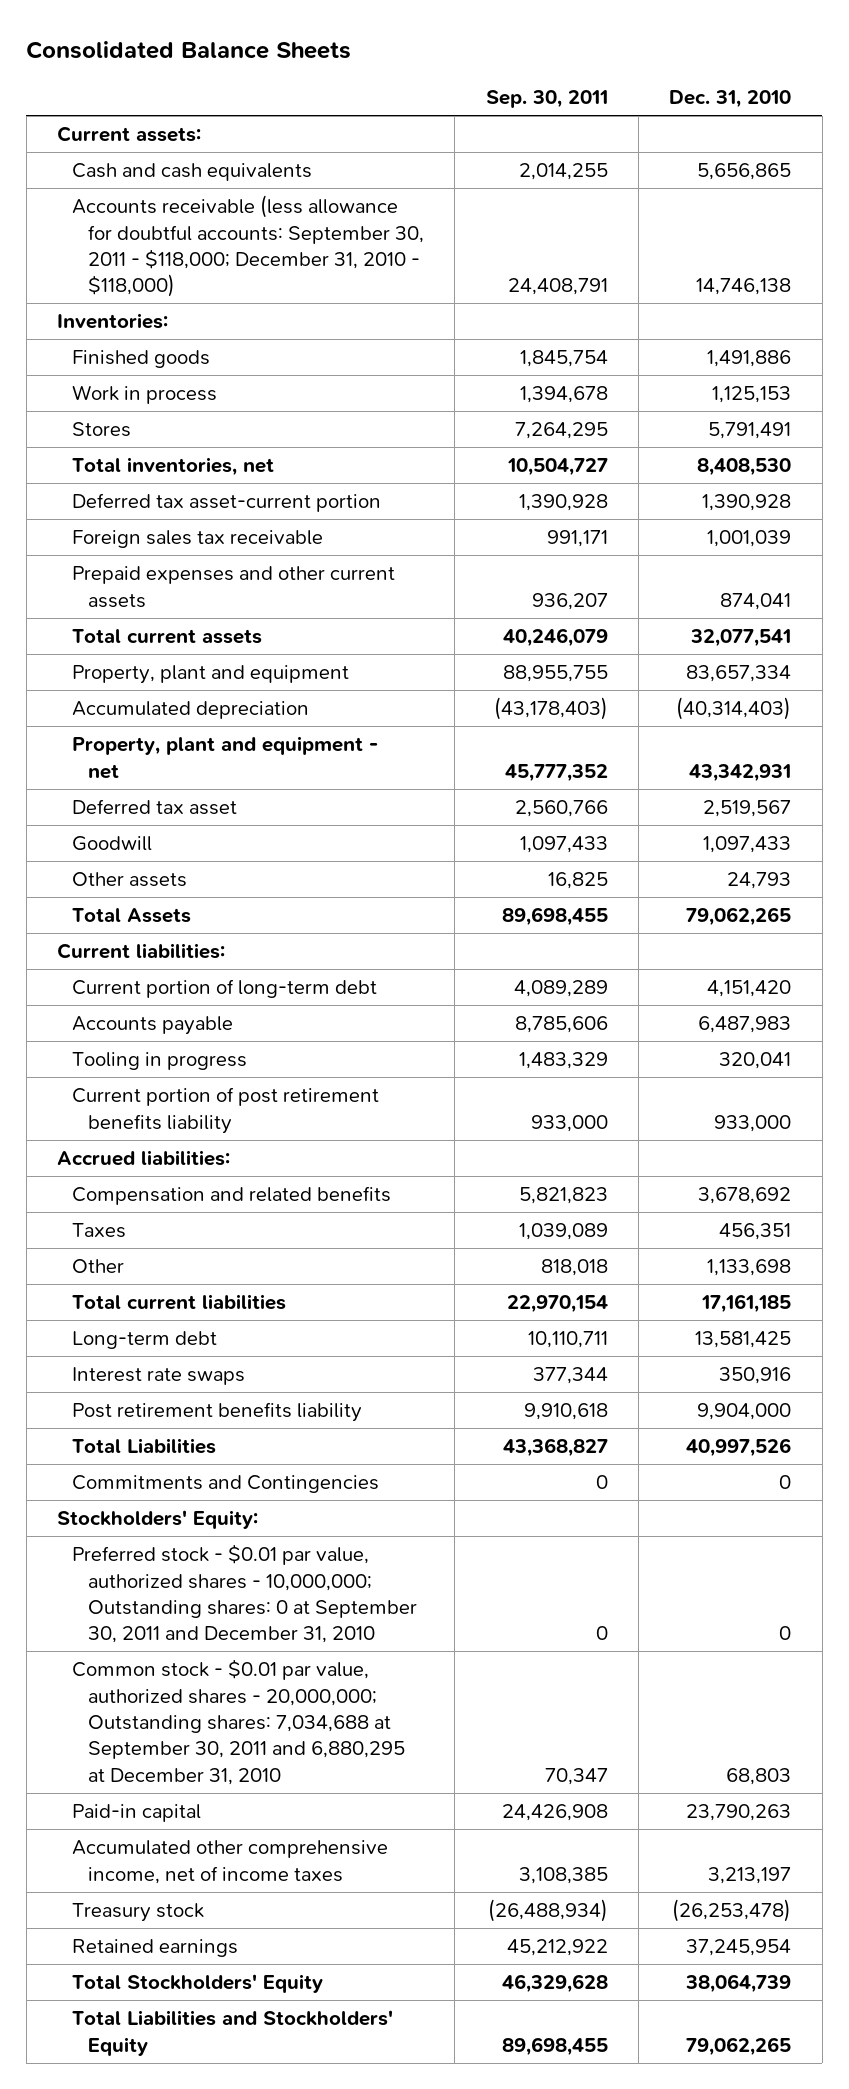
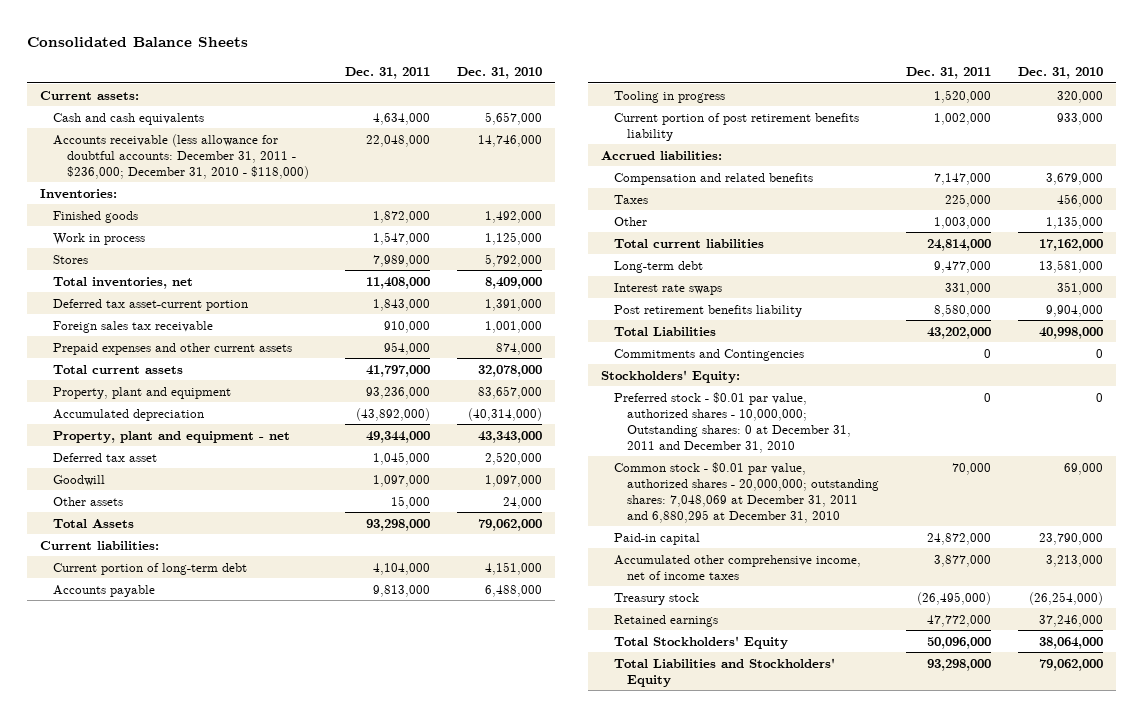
[485,90,608,109] Sep. 30, 2011 -> none
none -> [345,66,431,79] Dec. 31, 2011
[697,163,792,181] 5,656,865 -> [484,111,542,125] 5,657,000
[72,195,424,298] Accounts receivable (less allowance for doubtful accounts: September 30, 2011 - $118,000; December 31, 2010 - $118,000) -> [53,133,309,179] Accounts receivable (less allowance for doubtful accounts: December 31, 2011 - $236,000; December 31, 2010 - $118,000)
[696,278,792,296] 14,746,138 -> [477,134,542,147] 14,746,000
[707,350,792,368] 1,491,886 -> [484,210,542,223] 1,492,000
[712,386,792,404] 1,125,153 -> [484,231,542,245] 1,125,000
[708,422,792,440] 5,791,491 -> [484,253,542,267] 5,792,000
[697,458,792,477] 8,408,530 -> [484,276,542,289] 8,409,000
[702,494,792,512] 1,390,928 -> [484,298,542,311] 1,391,000
[707,530,792,548] 1,001,039 -> [484,320,542,333] 1,001,000
[720,592,792,610] 874,041 -> [495,342,542,355] 874,000
[690,629,792,648] 32,077,541 -> [477,364,542,377] 32,078,000
[686,665,792,683] 83,657,334 -> [477,385,542,399] 83,657,000
[676,697,792,721] (40,314,403) -> [467,407,542,421] (40,314,000)
[689,763,792,782] 43,342,931 -> [477,430,542,443] 43,343,000
[703,800,792,818] 2,519,567 -> [484,451,542,465] 2,520,000
[703,836,792,854] 1,097,433 -> [484,474,542,487] 1,097,000
[727,872,792,890] 24,793 -> [502,496,542,509] 24,000
[686,907,792,927] 79,062,265 -> [477,518,542,531] 79,062,000
[707,980,792,998] 4,151,420 -> [484,561,542,575] 4,151,000
[698,1016,792,1034] 6,487,983 -> [484,584,542,597] 6,488,000
[719,1052,792,1070] 320,041 -> [1056,90,1103,103] 320,000
[698,1187,792,1205] 3,678,692 -> [1045,172,1103,185] 3,679,000
[719,1223,792,1241] 456,351 -> [1056,193,1103,207] 456,000
[707,1259,792,1277] 1,133,698 -> [1045,215,1103,229] 1,135,000
[701,1294,792,1314] 17,161,185 -> [1038,238,1103,251] 17,162,000
[695,1331,792,1349] 13,581,425 -> [1038,259,1103,273] 13,581,000
[719,1367,792,1385] 350,916 -> [1056,281,1103,295] 351,000
[686,1438,792,1458] 40,997,526 -> [1038,326,1103,339] 40,998,000
[72,1544,417,1644] Preferred stock - $0.01 par value, authorized shares - 10,000,000; Outstanding shares: 0 at September 30, 2011 and December 31, 2010 -> [614,391,852,453] Preferred stock - $0.01 par value, authorized shares - 10,000,000; Outstanding shares: 0 at December 31, 2011 and December 31, 2010
[72,1659,405,1785] Common stock - $0.01 par value, authorized shares - 20,000,000; Outstanding shares: 7,034,688 at September 30, 2011 and 6,880,295 at December 31, 2010 -> [614,461,880,523] Common stock - $0.01 par value, authorized shares - 20,000,000; outstanding shares: 7,048,069 at December 31, 2011 and 6,880,295 at December 31, 2010
[726,1767,792,1785] 68,803 -> [1063,462,1103,475] 69,000
[686,1804,792,1822] 23,790,263 -> [1038,532,1103,545] 23,790,000
[708,1866,792,1884] 3,213,197 -> [1045,554,1103,567] 3,213,000
[672,1899,792,1923] (26,253,478) -> [1028,591,1103,605] (26,254,000)
[686,1939,792,1957] 37,245,954 -> [1038,614,1103,627] 37,246,000
[685,1974,792,1994] 38,064,739 -> [1038,636,1103,649] 38,064,000
[686,2036,792,2056] 79,062,265 -> [1038,658,1103,671] 79,062,000

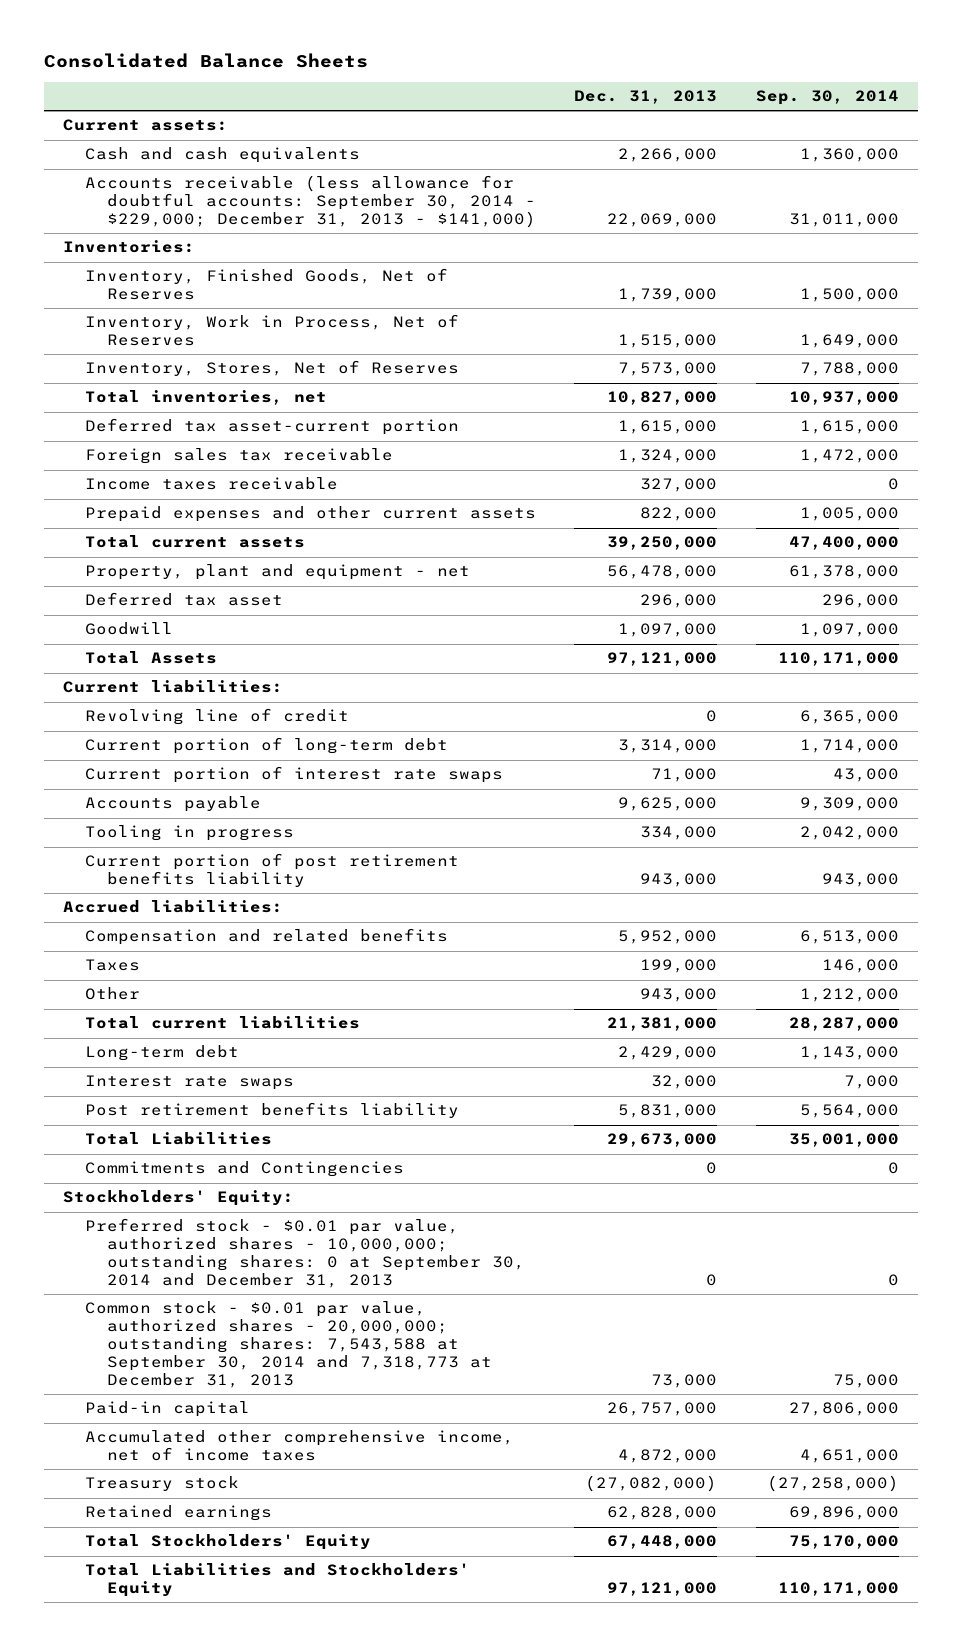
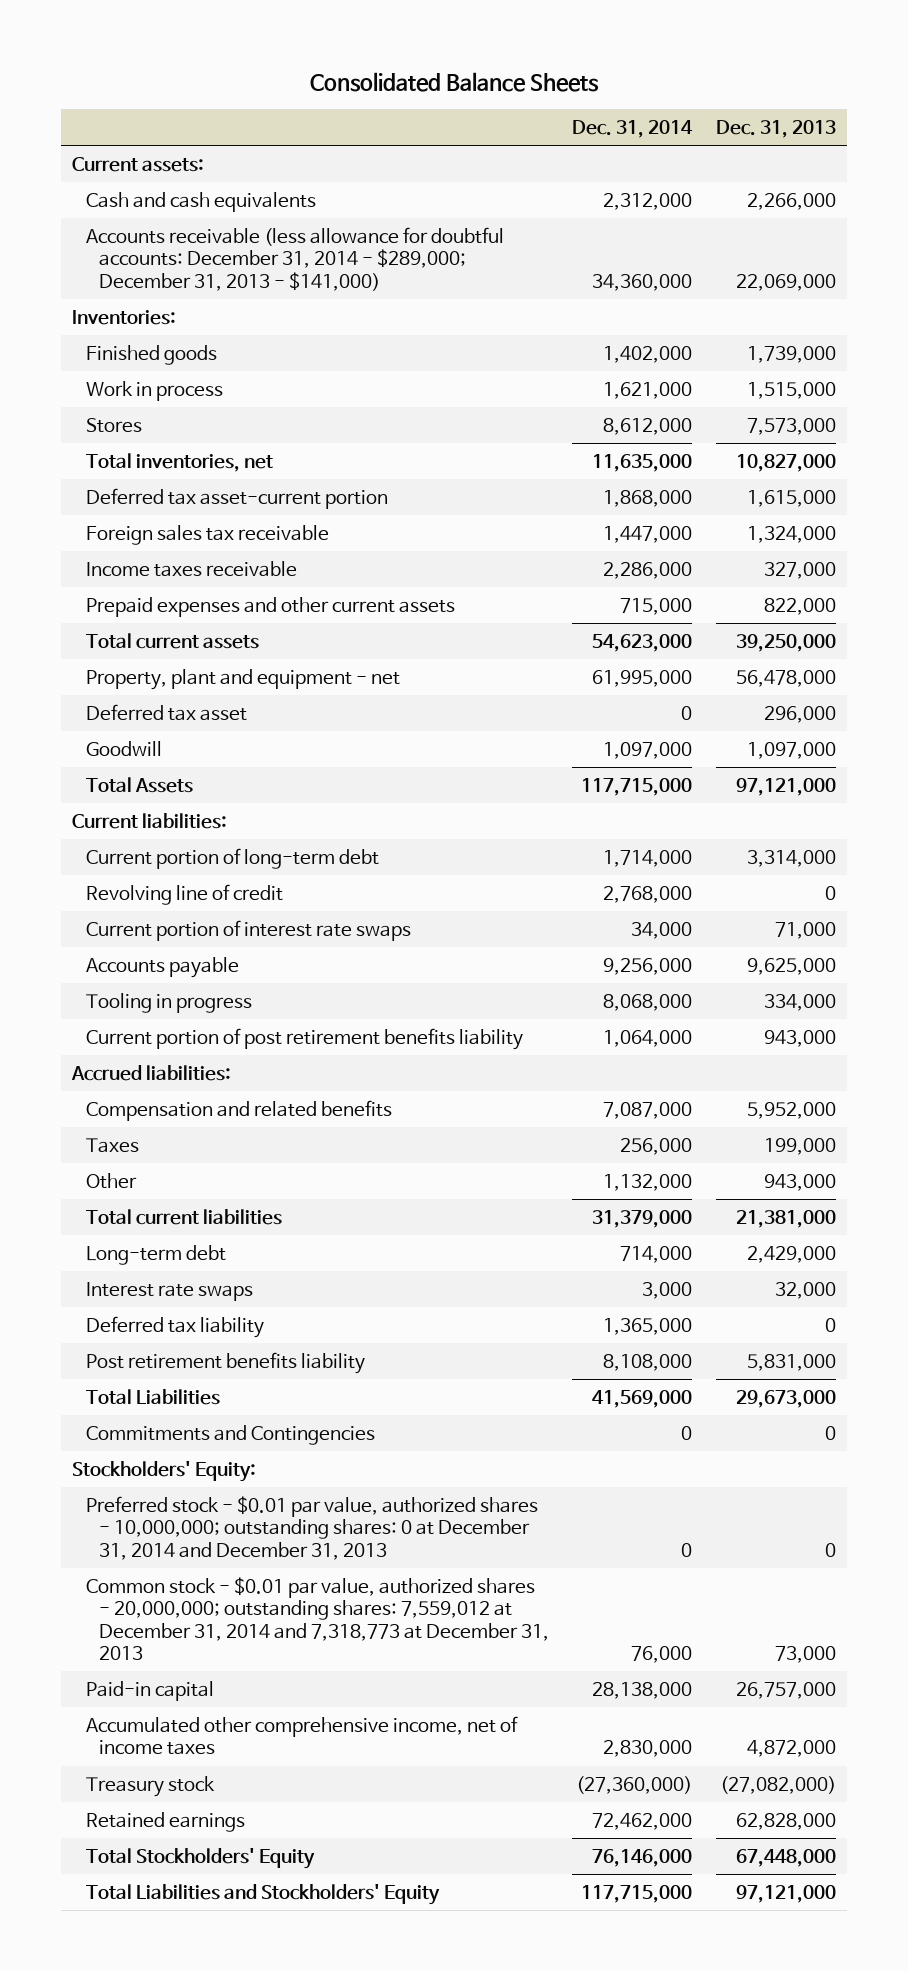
[755,90,899,106] Sep. 30, 2014 -> none
none -> [572,119,694,138] Dec. 31, 2014
[85,175,537,229] Accounts receivable (less allowance for doubtful accounts: September 30, 2014 - $229,000; December 31, 2013 - $141,000) -> [85,226,504,291] Accounts receivable (less allowance for doubtful accounts: December 31, 2014 - $289,000; December 31, 2013 - $141,000)
[85,268,449,301] Inventory, Finished Goods, Net of Reserves -> [85,344,217,365] Finished goods
[85,314,460,347] Inventory, Work in Process, Net of Reserves -> [85,380,223,401] Work in process
[85,360,460,377] Inventory, Stores, Net of Reserves -> [85,417,142,433] Stores
[85,708,350,726] Revolving line of credit -> [85,883,283,905] Revolving line of credit
none -> [85,1315,264,1338] Deferred tax liability
[85,1218,526,1289] Preferred stock - $0.01 par value, authorized shares - 10,000,000; outstanding shares: 0 at September 30, 2014 and December 31, 2013 -> [85,1495,538,1560] Preferred stock - $0.01 par value, authorized shares - 10,000,000; outstanding shares: 0 at December 31, 2014 and December 31, 2013
[85,1301,493,1388] Common stock - $0.01 par value, authorized shares - 20,000,000; outstanding shares: 7,543,588 at September 30, 2014 and 7,318,773 at December 31, 2013 -> [85,1576,550,1660] Common stock - $0.01 par value, authorized shares - 20,000,000; outstanding shares: 7,559,012 at December 31, 2014 and 7,318,773 at December 31, 2013

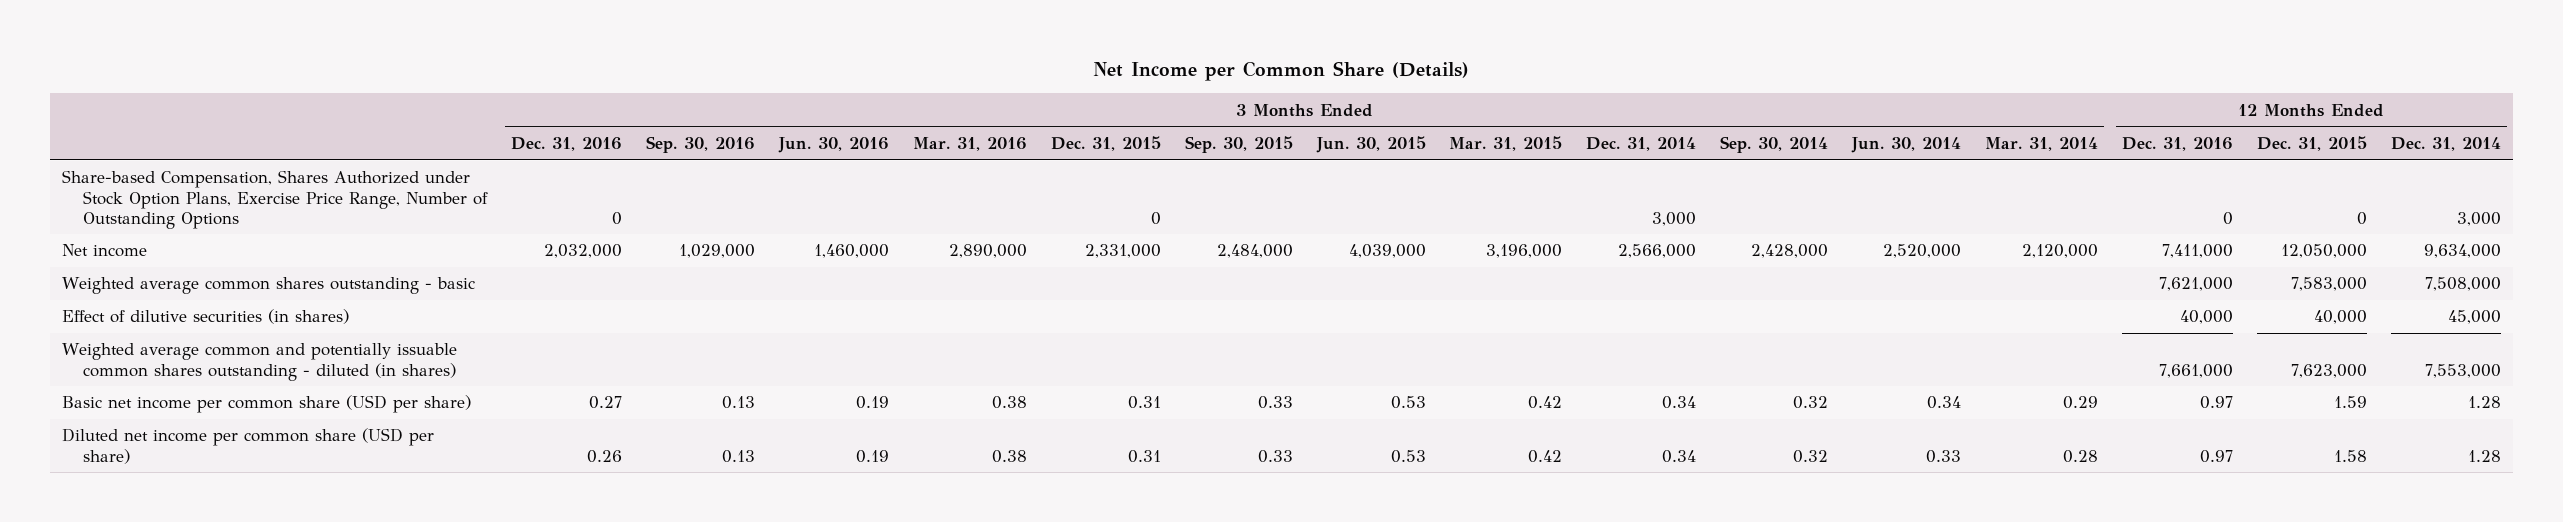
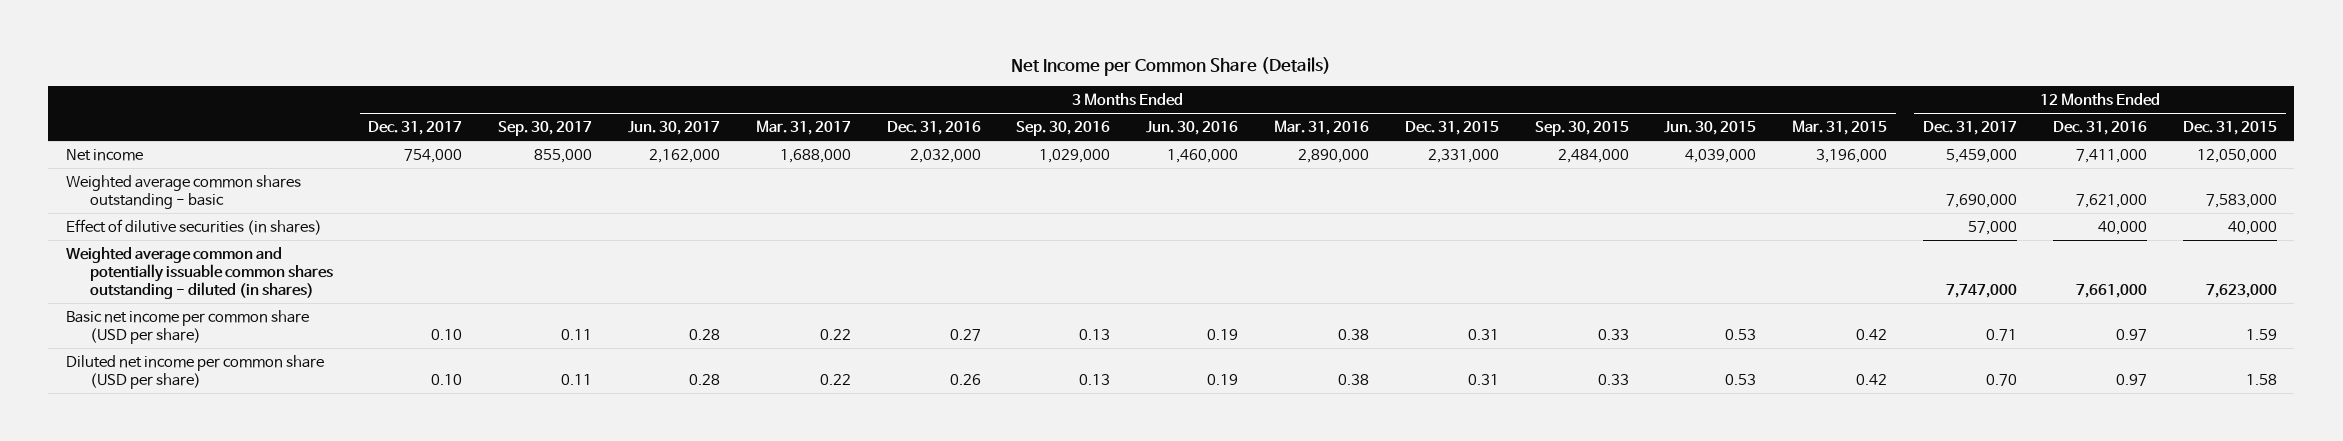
[1586,136,1697,151] Dec. 31, 2014 -> none
[1720,135,1829,153] Sep. 30, 2014 -> none
[1851,136,1962,153] Jun. 30, 2014 -> none
[1985,136,2099,151] Mar. 31, 2014 -> none
[2390,136,2501,151] Dec. 31, 2014 -> none
none -> [368,120,463,135] Dec. 31, 2017
none -> [498,120,593,136] Sep. 30, 2017
none -> [628,120,721,135] Jun. 30, 2017
none -> [755,119,851,135] Mar. 31, 2017
none -> [1922,120,2017,135] Dec. 31, 2017
[62,170,489,229] Share-based Compensation, Shares Authorized under Stock Option Plans, Exercise Price Range, Number of Outstanding Options -> none

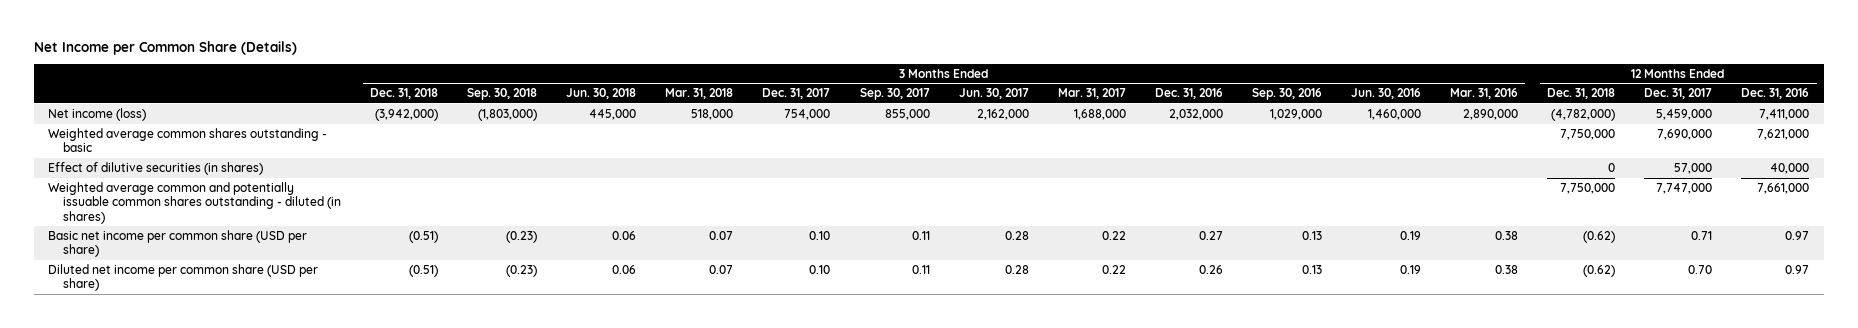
[1404,120,1499,135] Dec. 31, 2015 -> none
[1534,120,1629,136] Sep. 30, 2015 -> none
[1664,120,1757,135] Jun. 30, 2015 -> none
[1792,119,1888,135] Mar. 31, 2015 -> none
[2182,120,2277,135] Dec. 31, 2015 -> none
none -> [370,88,439,100] Dec. 31, 2018
none -> [467,88,538,101] Sep. 30, 2018
none -> [566,88,637,100] Jun. 30, 2018
none -> [665,88,734,100] Mar. 31, 2018
none -> [1547,88,1616,100] Dec. 31, 2018
[65,148,143,161] Net income -> [48,107,147,121] Net income (loss)

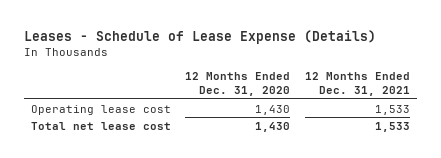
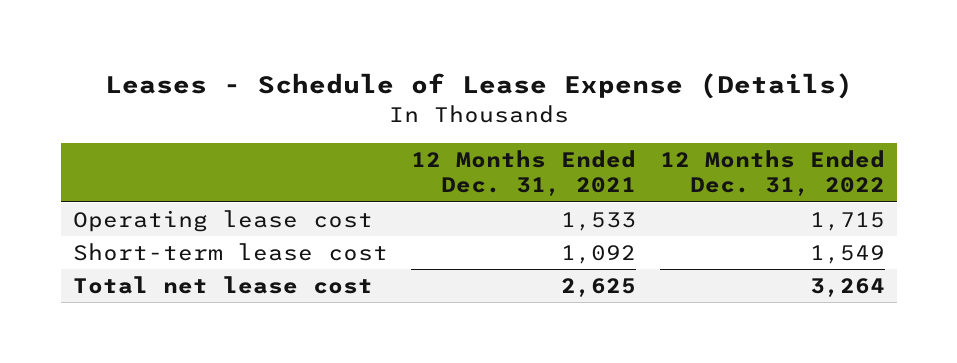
[185,72,291,97] 12 Months Ended Dec. 31, 2020 -> none
none -> [659,149,885,197] 12 Months Ended Dec. 31, 2022
none -> [72,242,388,261] Short-term lease cost
[374,121,410,132] 1,533 -> [561,277,637,297] 2,625

